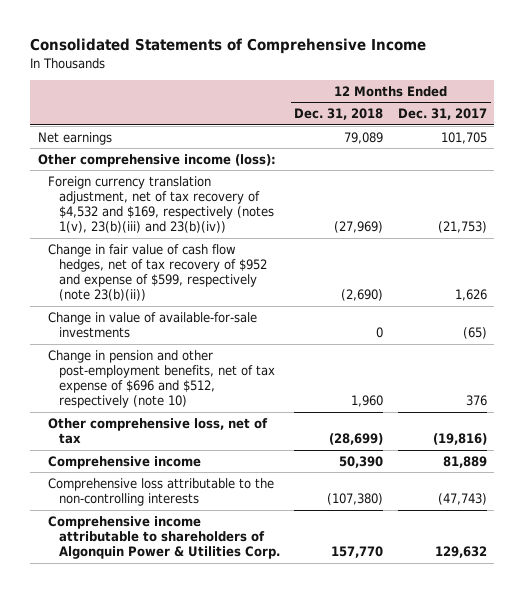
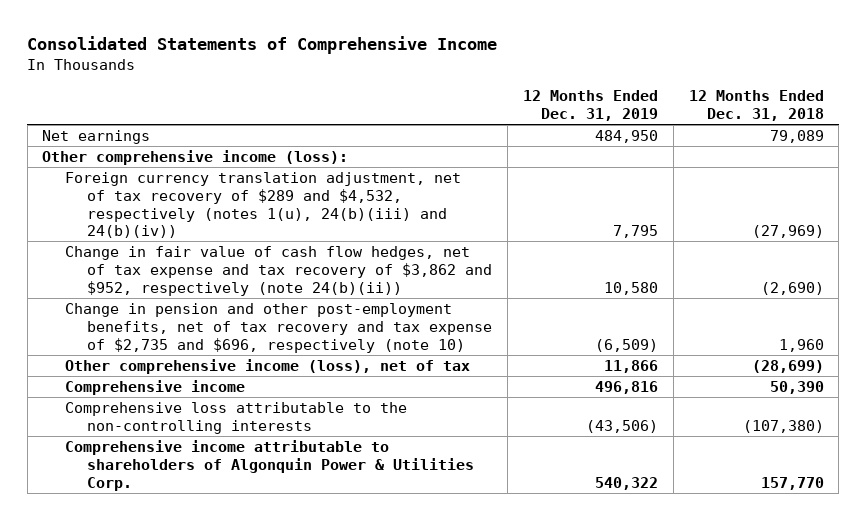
[397,108,487,121] Dec. 31, 2017 -> none
none -> [522,90,658,121] 12 Months Ended Dec. 31, 2019
[48,311,258,339] Change in value of available-for-sale investments -> none
[48,175,274,234] Foreign currency translation adjustment, net of tax recovery of $4,532 and $169, respectively (notes 1(v), 23(b)(iii) and 23(b)(iv)) -> [64,172,461,239] Foreign currency translation adjustment, net of tax recovery of $289 and $4,532, respectively (notes 1(u), 24(b)(iii) and 24(b)(iv))
[48,243,267,302] Change in fair value of cash flow hedges, net of tax recovery of $952 and expense of $599, respectively (note 23(b)(ii)) -> [64,246,492,296] Change in fair value of cash flow hedges, net of tax expense and tax recovery of $3,862 and $952, respectively (note 24(b)(ii))
[48,349,275,409] Change in pension and other post-employment benefits, net of tax expense of $696 and $512, respectively (note 10) -> [64,303,492,353] Change in pension and other post-employment benefits, net of tax recovery and tax expense of $2,735 and $696, respectively (note 10)
[48,417,269,445] Other comprehensive loss, net of tax -> [64,359,470,375] Other comprehensive income (loss), net of tax

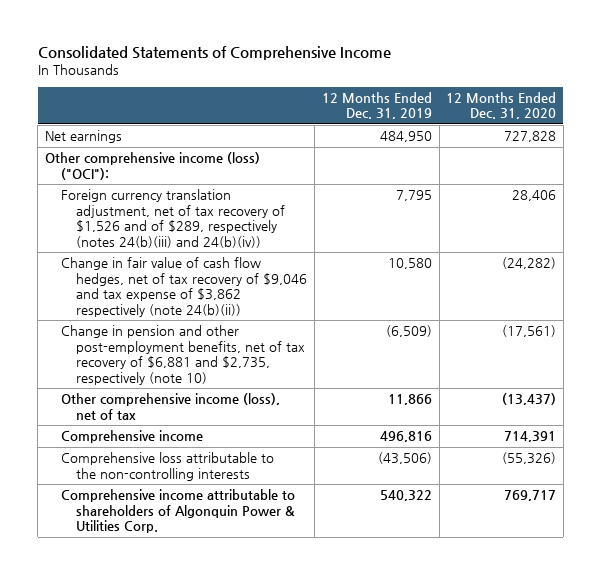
[688,90,824,121] 12 Months Ended Dec. 31, 2018 -> none
none -> [446,91,557,120] 12 Months Ended Dec. 31, 2020
[42,150,349,166] Other comprehensive income (loss): -> [44,152,260,180] Other comprehensive income (loss) ("OCI"):
[64,172,461,239] Foreign currency translation adjustment, net of tax recovery of $289 and $4,532, respectively (notes 1(u), 24(b)(iii) and 24(b)(iv)) -> [60,189,286,249] Foreign currency translation adjustment, net of tax recovery of $1,526 and of $289, respectively (notes 24(b)(iii) and 24(b)(iv))
[64,246,492,296] Change in fair value of cash flow hedges, net of tax expense and tax recovery of $3,862 and $952, respectively (note 24(b)(ii)) -> [60,257,308,318] Change in fair value of cash flow hedges, net of tax recovery of $9,046 and tax expense of $3,862 respectively (note 24(b)(ii))
[64,303,492,353] Change in pension and other post-employment benefits, net of tax recovery and tax expense of $2,735 and $696, respectively (note 10) -> [60,325,306,386] Change in pension and other post-employment benefits, net of tax recovery of $6,881 and $2,735, respectively (note 10)

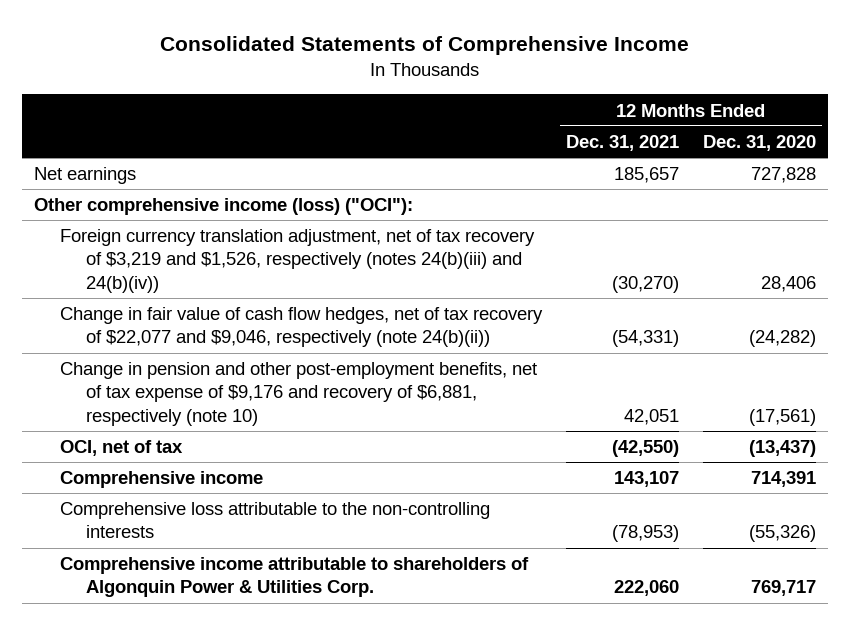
[321,91,432,120] 12 Months Ended Dec. 31, 2019 -> none
none -> [566,134,680,151] Dec. 31, 2021
[60,189,286,249] Foreign currency translation adjustment, net of tax recovery of $1,526 and of $289, respectively (notes 24(b)(iii) and 24(b)(iv)) -> [60,229,536,293] Foreign currency translation adjustment, net of tax recovery of $3,219 and $1,526, respectively (notes 24(b)(iii) and 24(b)(iv))
[60,257,308,318] Change in fair value of cash flow hedges, net of tax recovery of $9,046 and tax expense of $3,862 respectively (note 24(b)(ii)) -> [60,307,544,348] Change in fair value of cash flow hedges, net of tax recovery of $22,077 and $9,046, respectively (note 24(b)(ii))
[60,325,306,386] Change in pension and other post-employment benefits, net of tax recovery of $6,881 and $2,735, respectively (note 10) -> [60,362,538,426] Change in pension and other post-employment benefits, net of tax expense of $9,176 and recovery of $6,881, respectively (note 10)
[60,393,280,420] Other comprehensive income (loss), net of tax -> [60,440,184,457] OCI, net of tax

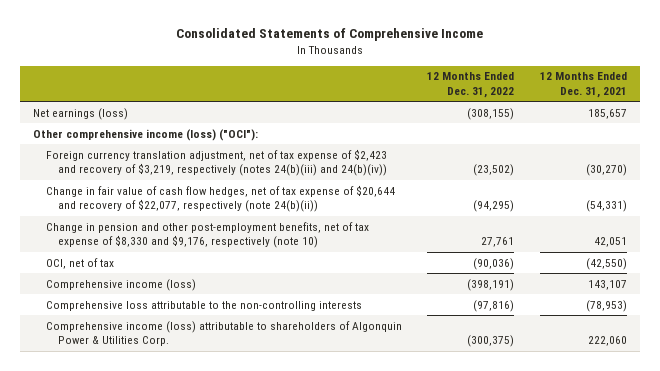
[703,134,817,151] Dec. 31, 2020 -> none
none -> [427,72,515,98] 12 Months Ended Dec. 31, 2022
[34,167,137,185] Net earnings -> [33,107,129,120] Net earnings (loss)
[60,229,536,293] Foreign currency translation adjustment, net of tax recovery of $3,219 and $1,526, respectively (notes 24(b)(iii) and 24(b)(iv)) -> [45,148,388,177] Foreign currency translation adjustment, net of tax expense of $2,423 and recovery of $3,219, respectively (notes 24(b)(iii) and 24(b)(iv))
[60,307,544,348] Change in fair value of cash flow hedges, net of tax recovery of $22,077 and $9,046, respectively (note 24(b)(ii)) -> [45,184,395,213] Change in fair value of cash flow hedges, net of tax expense of $20,644 and recovery of $22,077, respectively (note 24(b)(ii))
[60,362,538,426] Change in pension and other post-employment benefits, net of tax expense of $9,176 and recovery of $6,881, respectively (note 10) -> [45,221,369,249] Change in pension and other post-employment benefits, net of tax expense of $8,330 and $9,176, respectively (note 10)
[60,471,264,489] Comprehensive income -> [45,278,196,291] Comprehensive income (loss)
[60,557,530,598] Comprehensive income attributable to shareholders of Algonquin Power & Utilities Corp. -> [45,320,402,347] Comprehensive income (loss) attributable to shareholders of Algonquin Power & Utilities Corp.

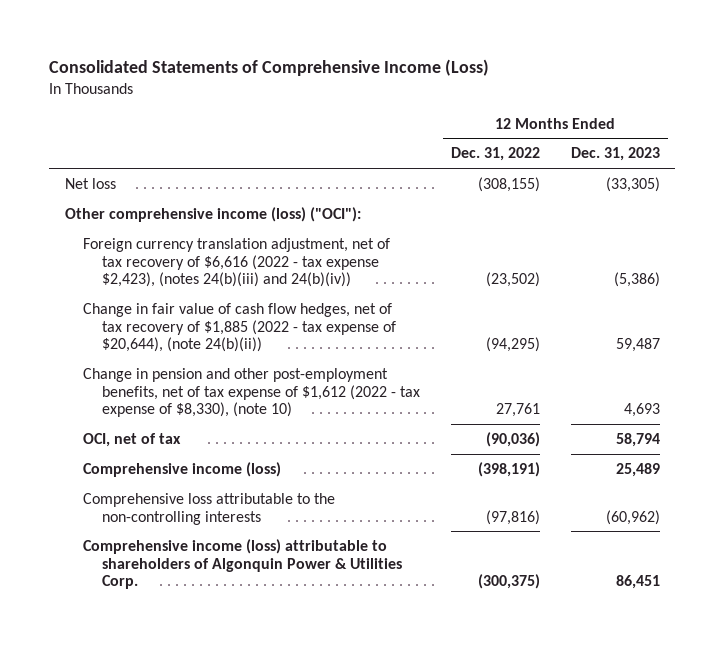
[176,28,484,42] Consolidated Statements of Comprehensive Income -> [49,58,490,76] Consolidated Statements of Comprehensive Income (Loss)
[539,72,627,98] 12 Months Ended Dec. 31, 2021 -> none
none -> [570,147,660,162] Dec. 31, 2023
[33,107,129,120] Net earnings (loss) -> [64,177,116,189] Net loss
[45,148,388,177] Foreign currency translation adjustment, net of tax expense of $2,423 and recovery of $3,219, respectively (notes 24(b)(iii) and 24(b)(iv)) -> [83,237,391,288] Foreign currency translation adjustment, net of tax recovery of $6,616 (2022 - tax expense $2,423), (notes 24(b)(iii) and 24(b)(iv))
[45,184,395,213] Change in fair value of cash flow hedges, net of tax expense of $20,644 and recovery of $22,077, respectively (note 24(b)(ii)) -> [83,302,396,353] Change in fair value of cash flow hedges, net of tax recovery of $1,885 (2022 - tax expense of $20,644), (note 24(b)(ii))
[45,221,369,249] Change in pension and other post-employment benefits, net of tax expense of $8,330 and $9,176, respectively (note 10) -> [83,367,420,418] Change in pension and other post-employment benefits, net of tax expense of $1,612 (2022 - tax expense of $8,330), (note 10)

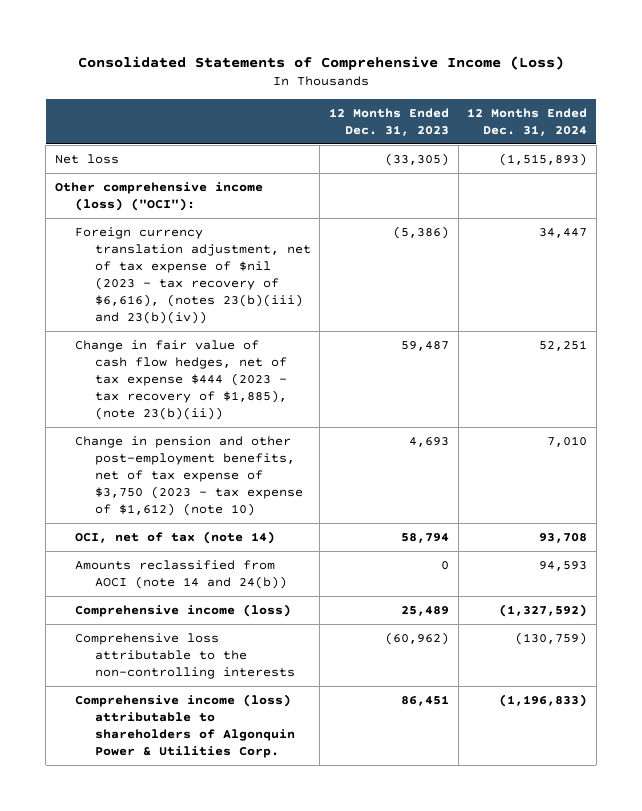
[450,147,540,162] Dec. 31, 2022 -> none
none -> [467,107,588,136] 12 Months Ended Dec. 31, 2024
[83,237,391,288] Foreign currency translation adjustment, net of tax recovery of $6,616 (2022 - tax expense $2,423), (notes 24(b)(iii) and 24(b)(iv)) -> [74,226,311,325] Foreign currency translation adjustment, net of tax expense of $nil (2023 - tax recovery of $6,616), (notes 23(b)(iii) and 23(b)(iv))
[83,302,396,353] Change in fair value of cash flow hedges, net of tax recovery of $1,885 (2022 - tax expense of $20,644), (note 24(b)(ii)) -> [74,339,287,421] Change in fair value of cash flow hedges, net of tax expense $444 (2023 - tax recovery of $1,885), (note 23(b)(ii))
[83,367,420,418] Change in pension and other post-employment benefits, net of tax expense of $1,612 (2022 - tax expense of $8,330), (note 10) -> [74,435,303,517] Change in pension and other post-employment benefits, net of tax expense of $3,750 (2023 - tax expense of $1,612) (note 10)
[83,432,182,447] OCI, net of tax -> [74,530,275,544] OCI, net of tax (note 14)
none -> [74,559,287,589] Amounts reclassified from AOCI (note 14 and 24(b))

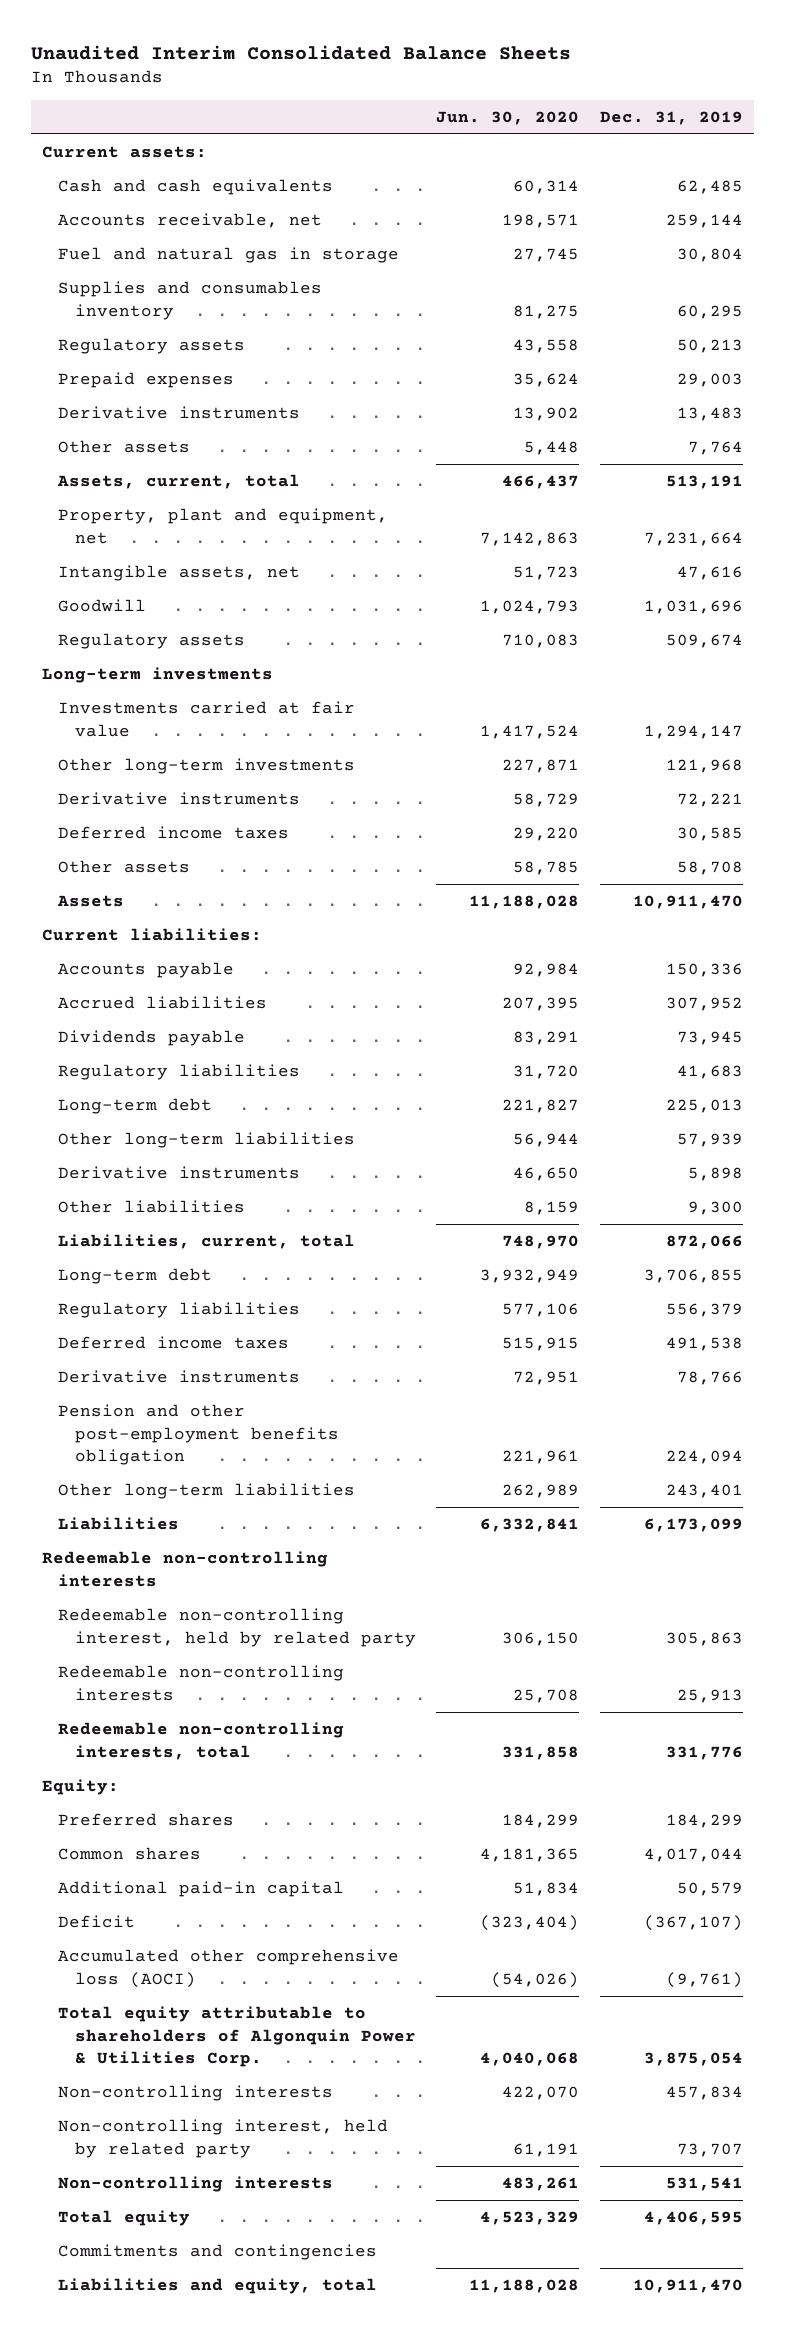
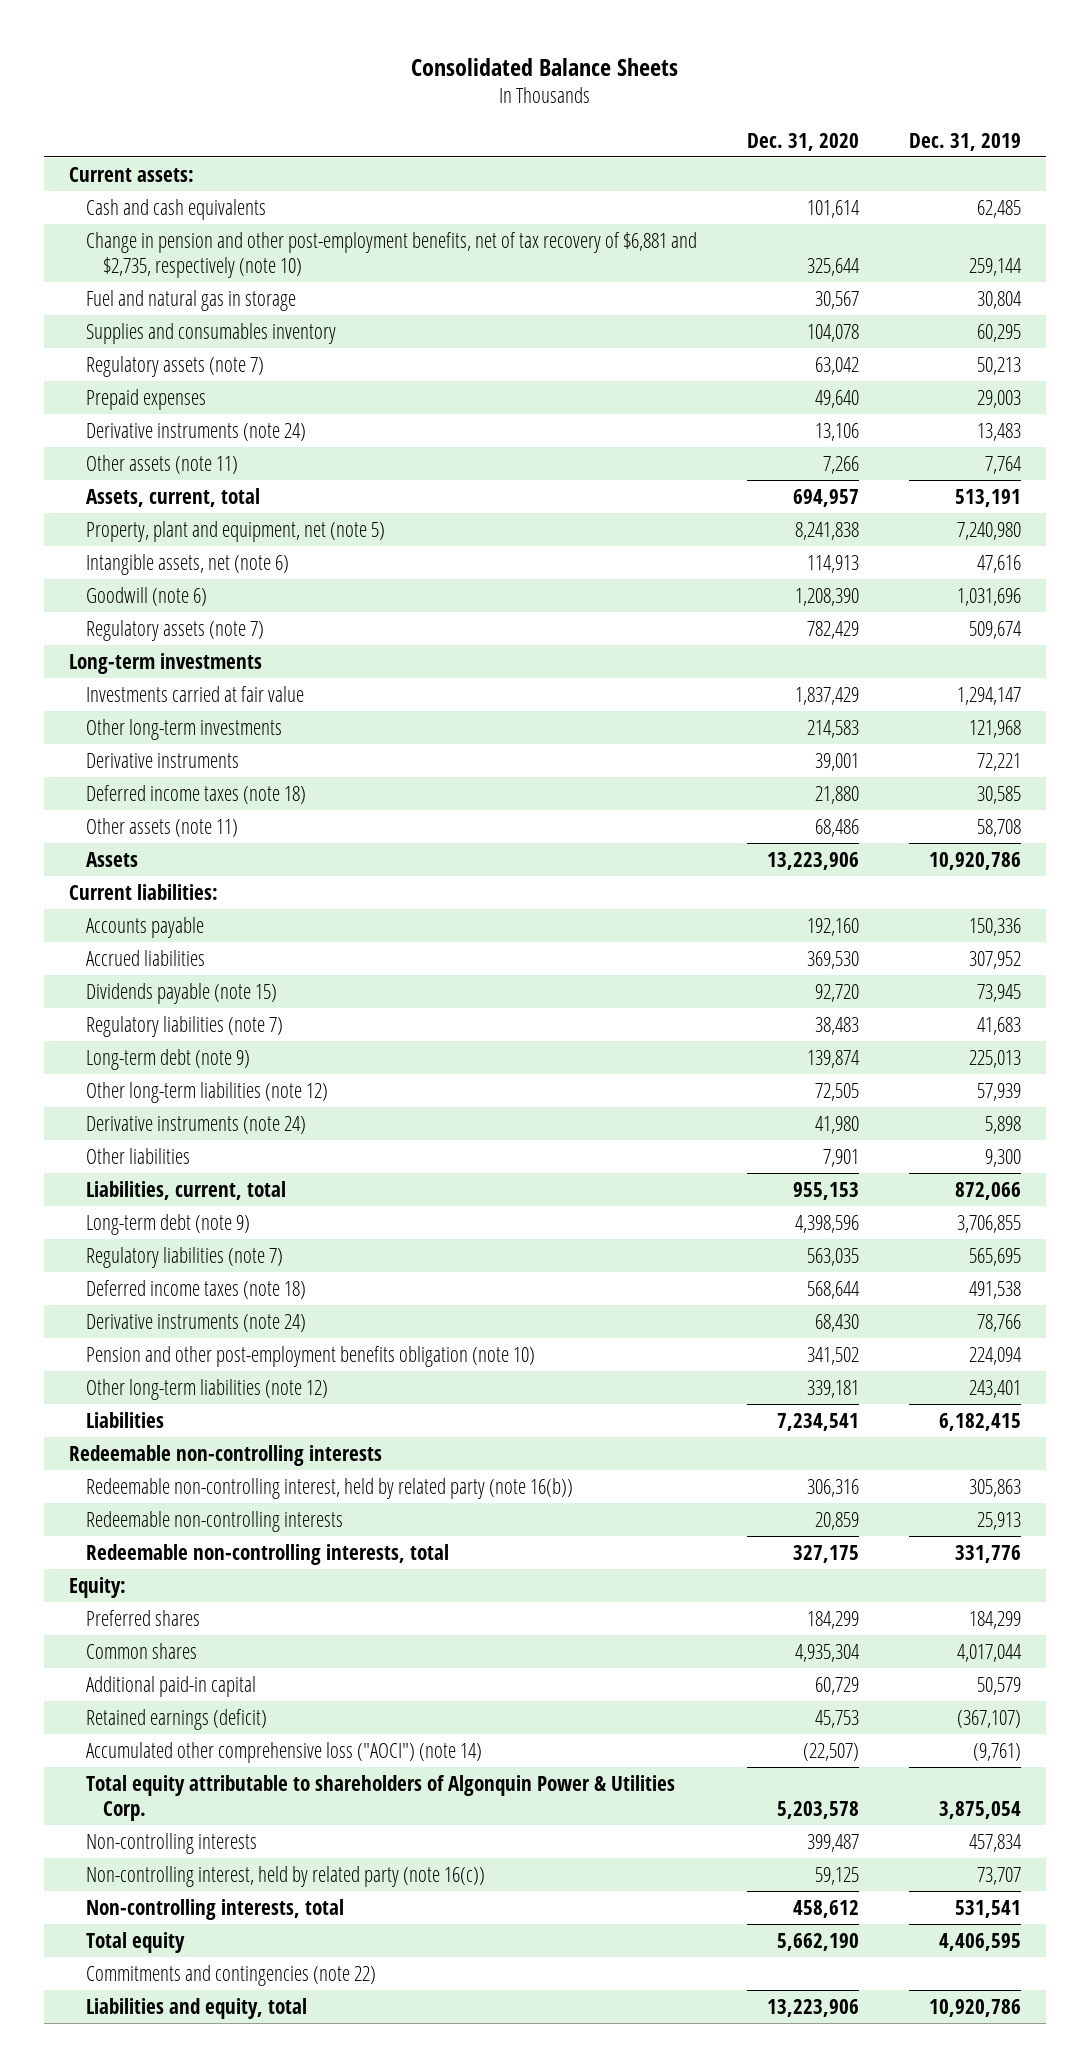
[31,44,572,60] Unaudited Interim Consolidated Balance Sheets -> [410,57,678,76] Consolidated Balance Sheets
[436,110,580,125] Jun. 30, 2020 -> none
none -> [746,132,859,151] Dec. 31, 2020
[58,213,323,229] Accounts receivable, net -> [85,231,697,279] Change in pension and other post-employment benefits, net of tax recovery of $6,881 and $2,735, respectively (note 10)
[58,338,246,355] Regulatory assets -> [85,355,264,377] Regulatory assets (note 7)
[58,406,301,420] Derivative instruments -> [85,422,306,441] Derivative instruments (note 24)
[58,440,191,454] Other assets -> [85,454,238,474] Other assets (note 11)
[58,508,389,544] Property, plant and equipment, net -> [85,520,385,542] Property, plant and equipment, net (note 5)
[644,531,744,546] 7,231,664 -> [956,521,1021,540] 7,240,980
[58,565,301,582] Intangible assets, net -> [85,553,289,575] Intangible assets, net (note 6)
[58,599,147,613] Goodwill -> [85,586,207,606] Goodwill (note 6)
[58,633,246,650] Regulatory assets -> [85,619,264,641] Regulatory assets (note 7)
[58,826,290,840] Deferred income taxes -> [85,784,306,804] Deferred income taxes (note 18)
[58,860,191,874] Other assets -> [85,817,238,837] Other assets (note 11)
[633,895,744,910] 10,911,470 -> [928,851,1021,870] 10,920,786
[58,1030,246,1047] Dividends payable -> [85,982,277,1004] Dividends payable (note 15)
[58,1064,301,1081] Regulatory liabilities -> [85,1015,283,1037] Regulatory liabilities (note 7)
[58,1098,213,1115] Long-term debt -> [85,1048,250,1070] Long-term debt (note 9)
[58,1132,356,1149] Other long-term liabilities -> [85,1081,328,1103] Other long-term liabilities (note 12)
[58,1166,301,1180] Derivative instruments -> [85,1115,306,1134] Derivative instruments (note 24)
[58,1268,213,1285] Long-term debt -> [85,1213,250,1235] Long-term debt (note 9)
[58,1302,301,1319] Regulatory liabilities -> [85,1246,283,1268] Regulatory liabilities (note 7)
[666,1303,744,1318] 556,379 -> [968,1247,1021,1266] 565,695
[58,1336,290,1350] Deferred income taxes -> [85,1279,306,1299] Deferred income taxes (note 18)
[58,1370,301,1384] Derivative instruments -> [85,1313,306,1332] Derivative instruments (note 24)
[58,1404,339,1465] Pension and other post-employment benefits obligation -> [85,1345,535,1367] Pension and other post-employment benefits obligation (note 10)
[58,1483,356,1500] Other long-term liabilities -> [85,1378,328,1400] Other long-term liabilities (note 12)
[644,1518,744,1533] 6,173,099 -> [938,1412,1021,1431] 6,182,415
[58,1608,416,1647] Redeemable non-controlling interest, held by related party -> [85,1477,573,1499] Redeemable non-controlling interest, held by related party (note 16(b))
[58,1915,136,1929] Deficit -> [85,1708,267,1730] Retained earnings (deficit)
[58,1949,400,1988] Accumulated other comprehensive loss (AOCI) -> [85,1741,482,1763] Accumulated other comprehensive loss ("AOCI") (note 14)
[58,2119,389,2158] Non-controlling interest, held by related party -> [85,1865,485,1887] Non-controlling interest, held by related party (note 16(c))
[58,2176,334,2193] Non-controlling interests -> [85,1898,344,1920] Non-controlling interests, total
[58,2244,378,2261] Commitments and contingencies -> [85,1964,376,1986] Commitments and contingencies (note 22)
[633,2279,744,2294] 10,911,470 -> [928,1998,1021,2017] 10,920,786

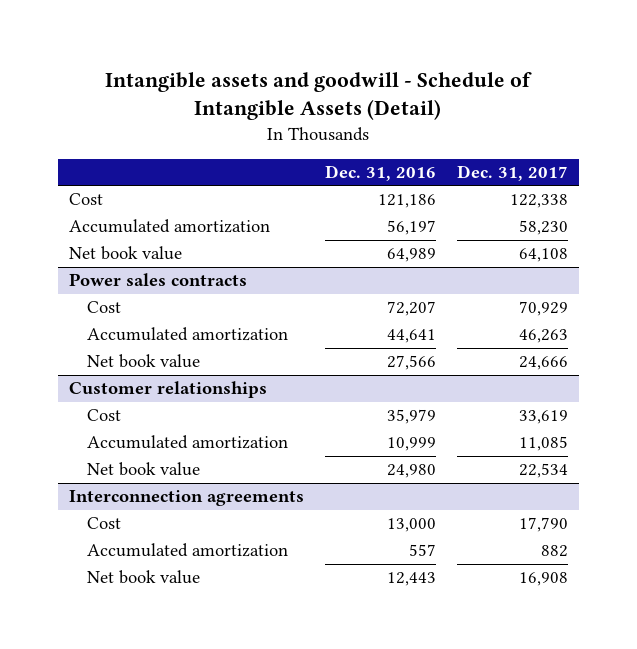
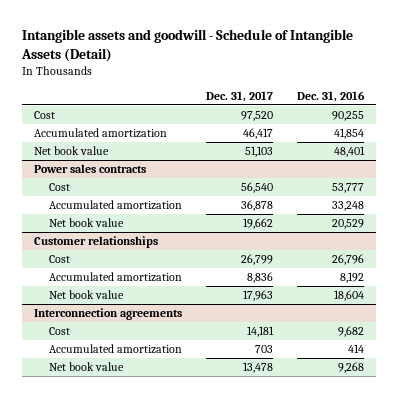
[377,194,436,209] 121,186 -> [332,111,365,122] 90,255
[510,194,569,209] 122,338 -> [241,111,274,122] 97,520
[386,220,436,236] 56,197 -> [334,128,365,140] 41,854
[519,220,569,236] 58,230 -> [243,128,274,140] 46,417
[386,248,436,263] 64,989 -> [334,146,366,158] 48,401
[519,248,569,263] 64,108 -> [245,146,274,158] 51,103
[386,301,436,317] 72,207 -> [332,183,365,194] 53,777
[519,301,569,317] 70,929 -> [241,182,274,194] 56,540
[386,329,436,344] 44,641 -> [332,201,365,212] 33,248
[519,329,569,344] 46,263 -> [241,200,274,212] 36,878
[386,355,436,371] 27,566 -> [332,219,365,230] 20,529
[519,356,569,371] 24,666 -> [243,218,274,230] 19,662
[386,409,436,425] 35,979 -> [332,254,365,266] 26,796
[519,410,569,425] 33,619 -> [241,254,274,266] 26,799
[386,437,436,452] 10,999 -> [340,272,365,284] 8,192
[519,436,569,452] 11,085 -> [247,272,274,284] 8,836
[386,464,436,479] 24,980 -> [334,290,365,302] 18,604
[519,463,569,479] 22,534 -> [243,290,274,302] 17,963
[386,518,436,533] 13,000 -> [338,326,365,338] 9,682
[519,517,569,533] 17,790 -> [247,326,275,338] 14,181
[408,544,436,557] 557 -> [348,344,365,354] 414
[541,545,569,558] 882 -> [255,345,274,354] 703
[386,572,436,587] 12,443 -> [338,362,365,374] 9,268
[519,572,569,587] 16,908 -> [243,362,274,374] 13,478

